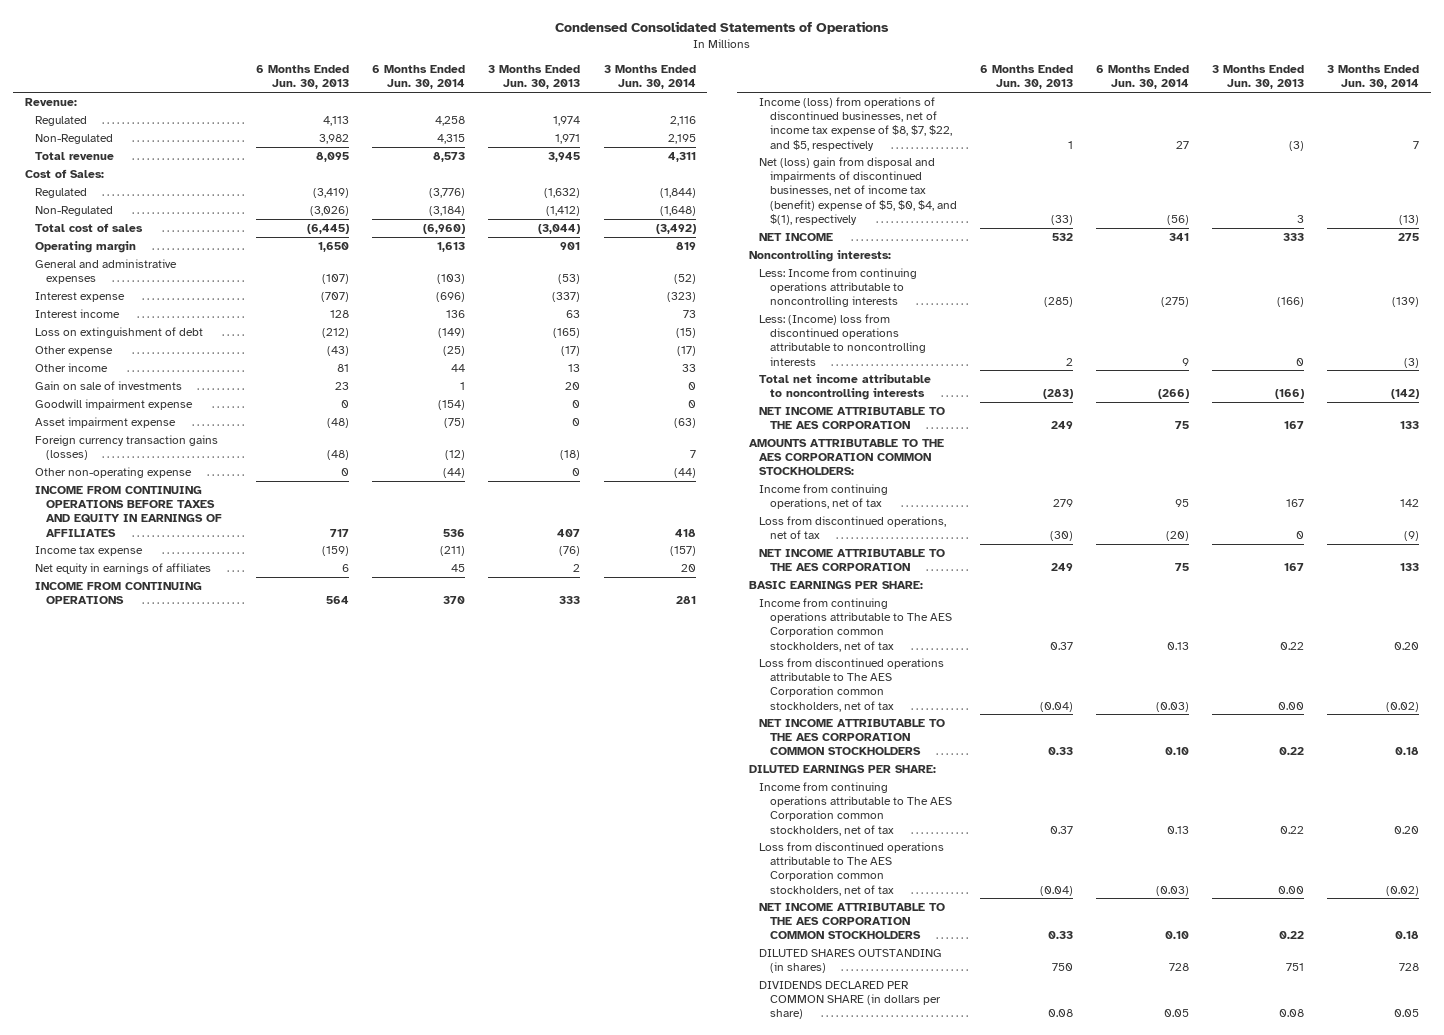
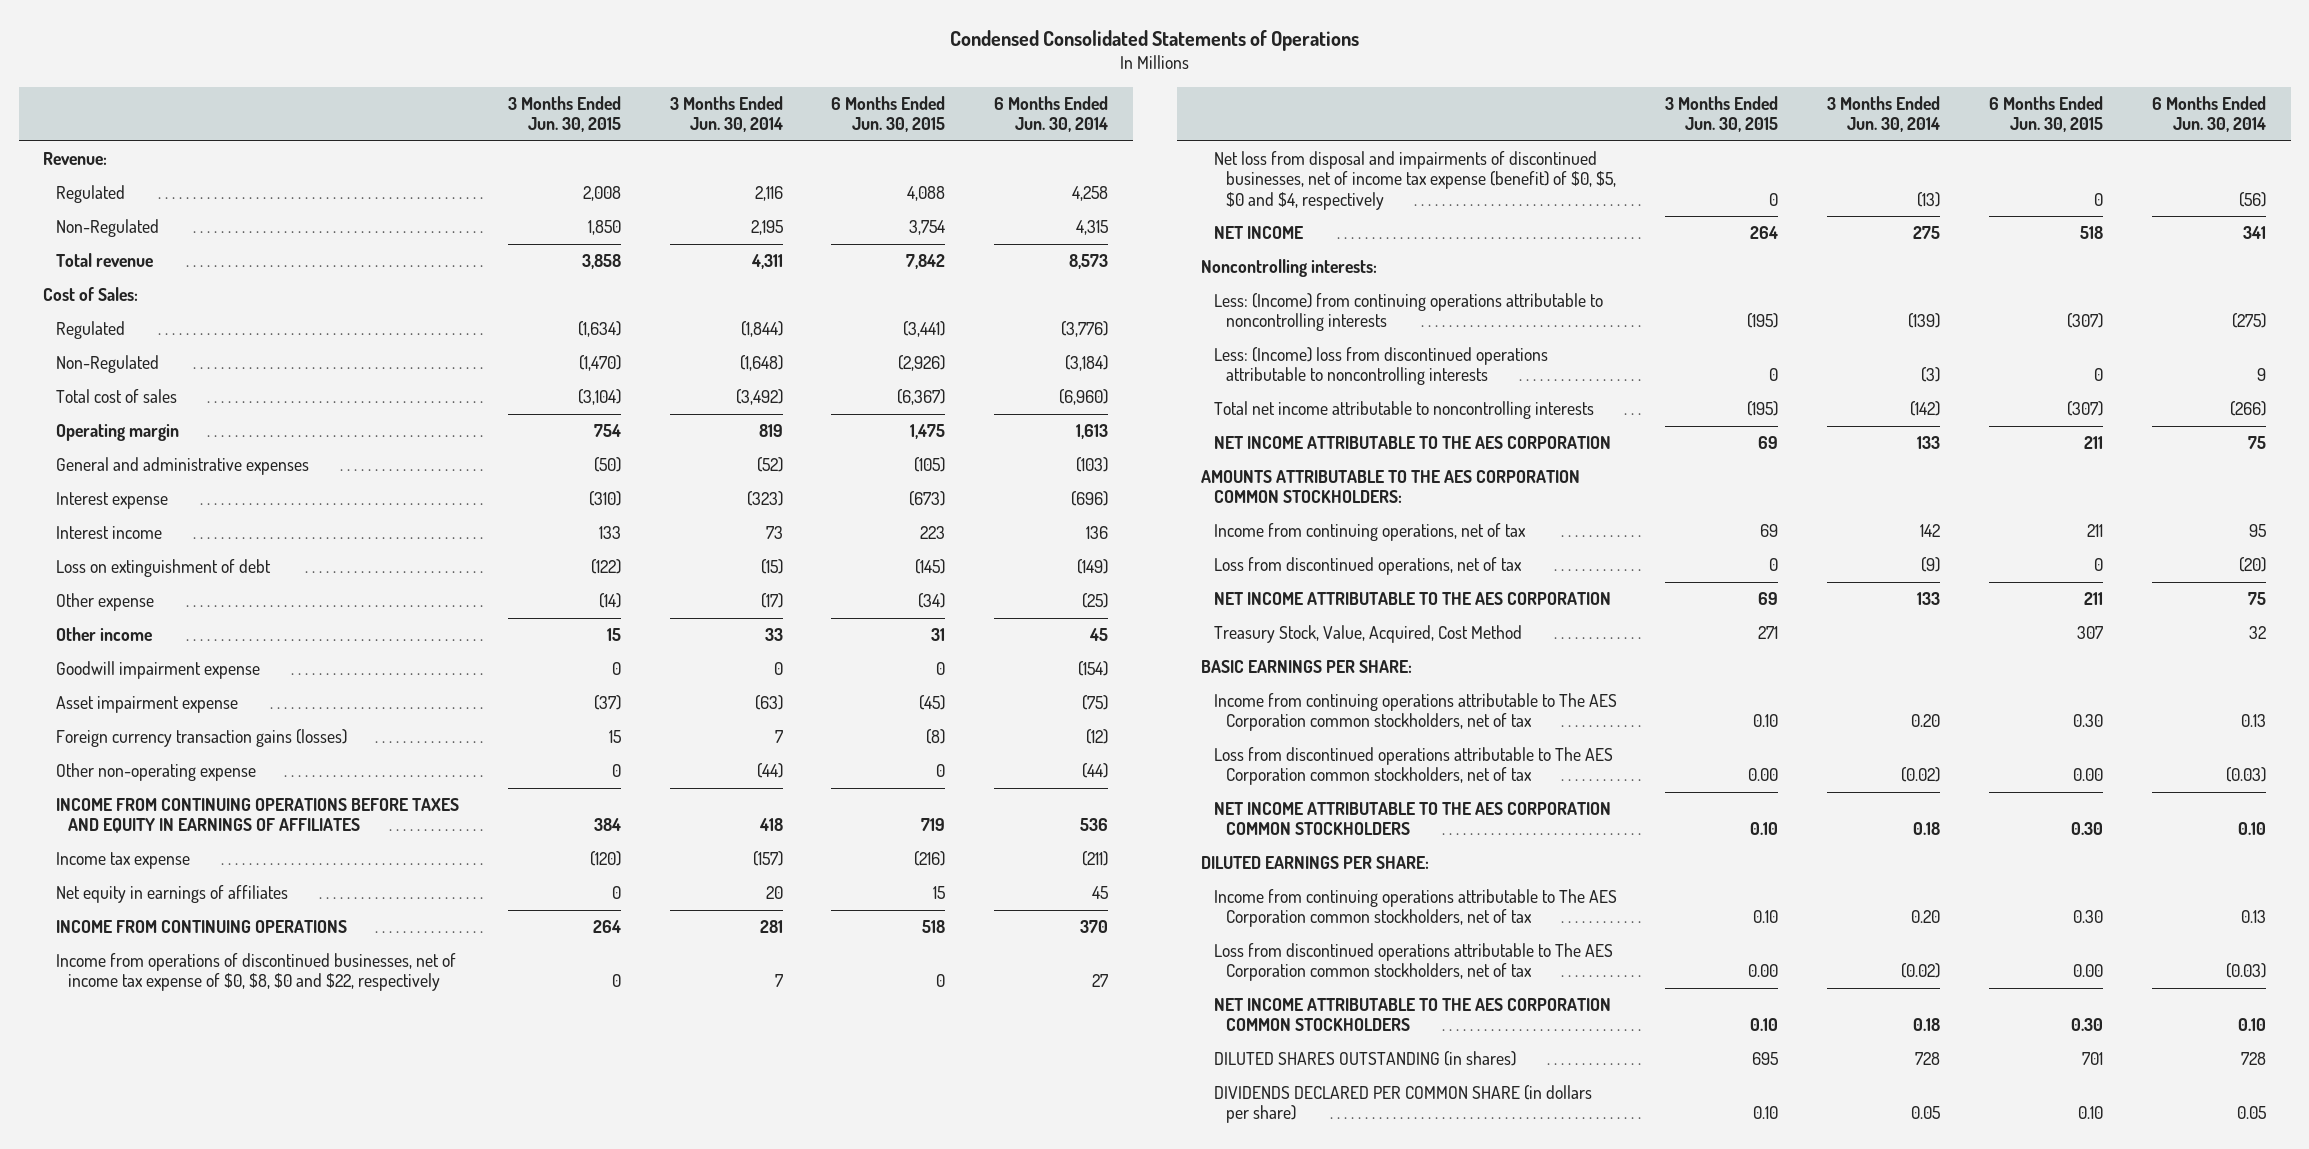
[256,65,350,90] 6 Months Ended Jun. 30, 2013 -> none
[488,65,581,90] 3 Months Ended Jun. 30, 2013 -> none
none -> [507,96,621,133] 3 Months Ended Jun. 30, 2015
none -> [831,96,946,133] 6 Months Ended Jun. 30, 2015
[35,381,183,391] Gain on sale of investments -> none
[451,364,466,373] 44 -> [1089,628,1109,642] 45
[759,97,952,151] Income (loss) from operations of discontinued businesses, net of income tax expense of $8, $7, $22, and $5, respectively -> [55,953,456,992] Income from operations of discontinued businesses, net of income tax expense of $0, $8, $0 and $22, respectively
[759,157,957,225] Net (loss) gain from disposal and impairments of discontinued businesses, net of income tax (benefit) expense of $5, $0, $4, and $(1), respectively -> [1213,151,1617,210] Net loss from disposal and impairments of discontinued businesses, net of income tax expense (benefit) of $0, $5, $0 and $4, respectively
[759,268,918,308] Less: Income from continuing operations attributable to noncontrolling interests -> [1213,293,1603,332] Less: (Income) from continuing operations attributable to noncontrolling interests
none -> [1213,625,1522,644] Treasury Stock, Value, Acquired, Cost Method

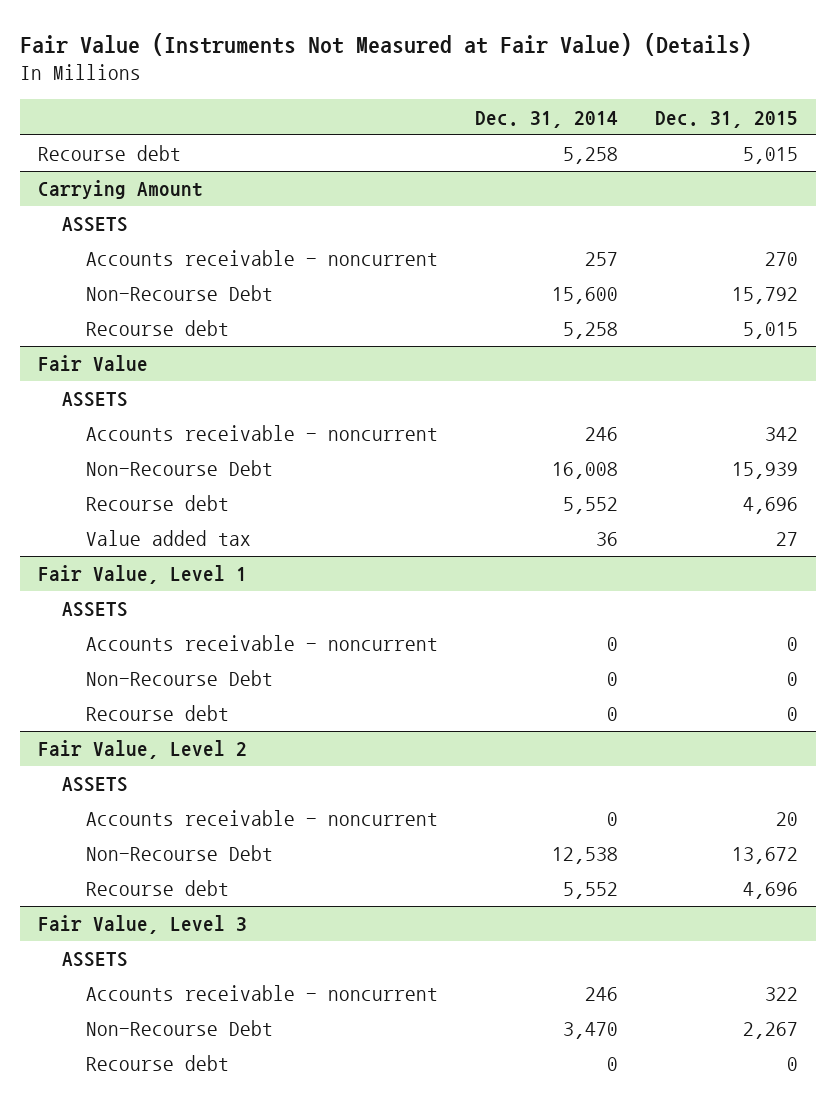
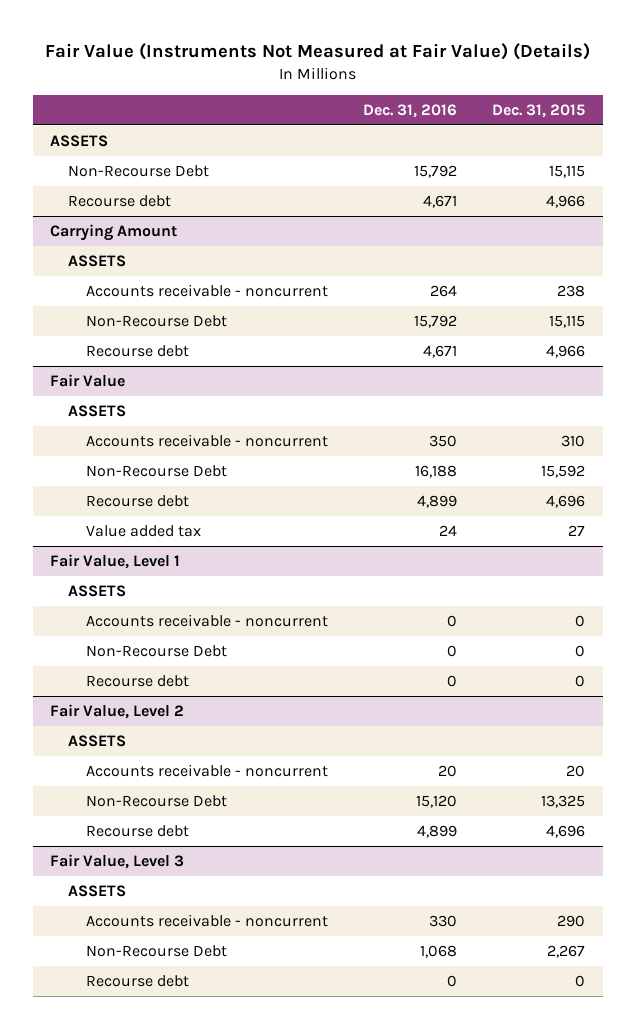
[475,110,619,128] Dec. 31, 2014 -> none
none -> [362,103,457,118] Dec. 31, 2016
none -> [50,134,109,147] ASSETS
none -> [67,164,209,177] Non-Recourse Debt
[742,147,798,165] 5,015 -> [546,194,586,208] 4,966
[764,252,798,267] 270 -> [557,284,586,297] 238
[731,287,798,305] 15,792 -> [549,314,586,328] 15,115
[742,322,798,340] 5,015 -> [546,344,586,358] 4,966
[764,427,798,442] 342 -> [561,434,586,447] 310
[731,462,798,480] 15,939 -> [541,464,586,478] 15,592
[731,847,798,865] 13,672 -> [541,794,586,808] 13,325
[764,987,798,1002] 322 -> [557,914,586,927] 290

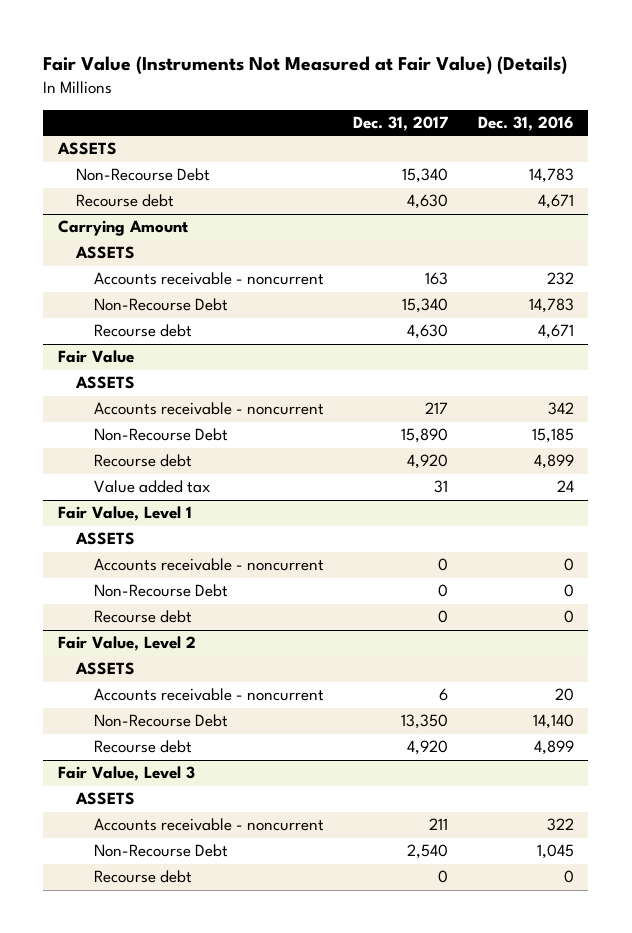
[492,103,586,118] Dec. 31, 2015 -> none
none -> [353,116,449,132] Dec. 31, 2017
[413,164,457,178] 15,792 -> [528,168,574,184] 14,783
[429,284,457,297] 264 -> [546,272,574,286] 232
[413,314,457,328] 15,792 -> [528,298,574,314] 14,783
[428,434,457,447] 350 -> [547,402,574,416] 342
[414,464,457,478] 16,188 -> [531,428,574,444] 15,185
[415,794,457,808] 15,120 -> [532,714,574,730] 14,140
[428,914,457,927] 330 -> [546,818,574,832] 322
[419,944,457,958] 1,068 -> [536,844,574,860] 1,045

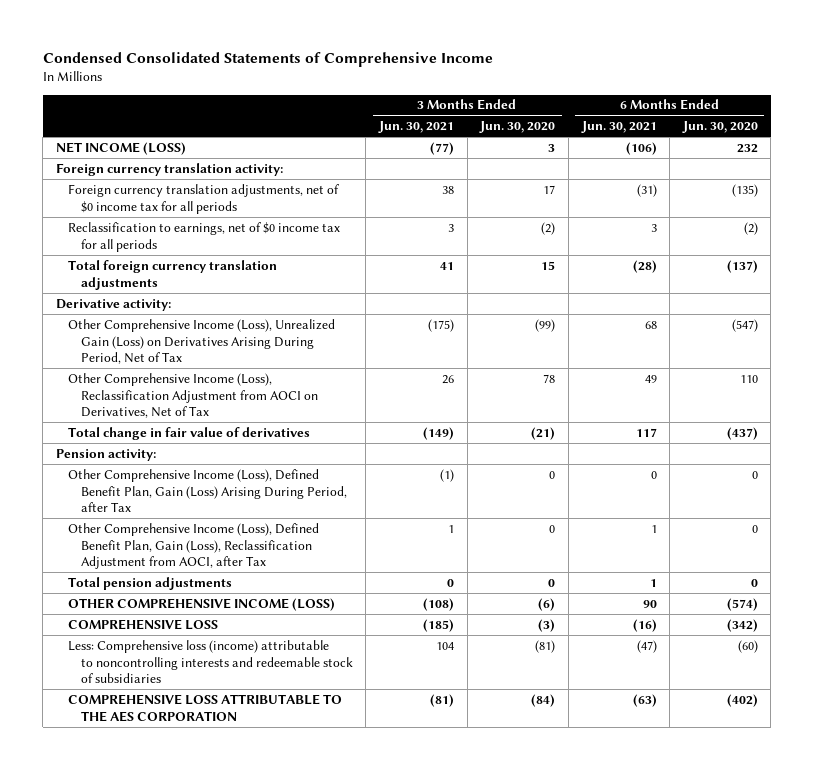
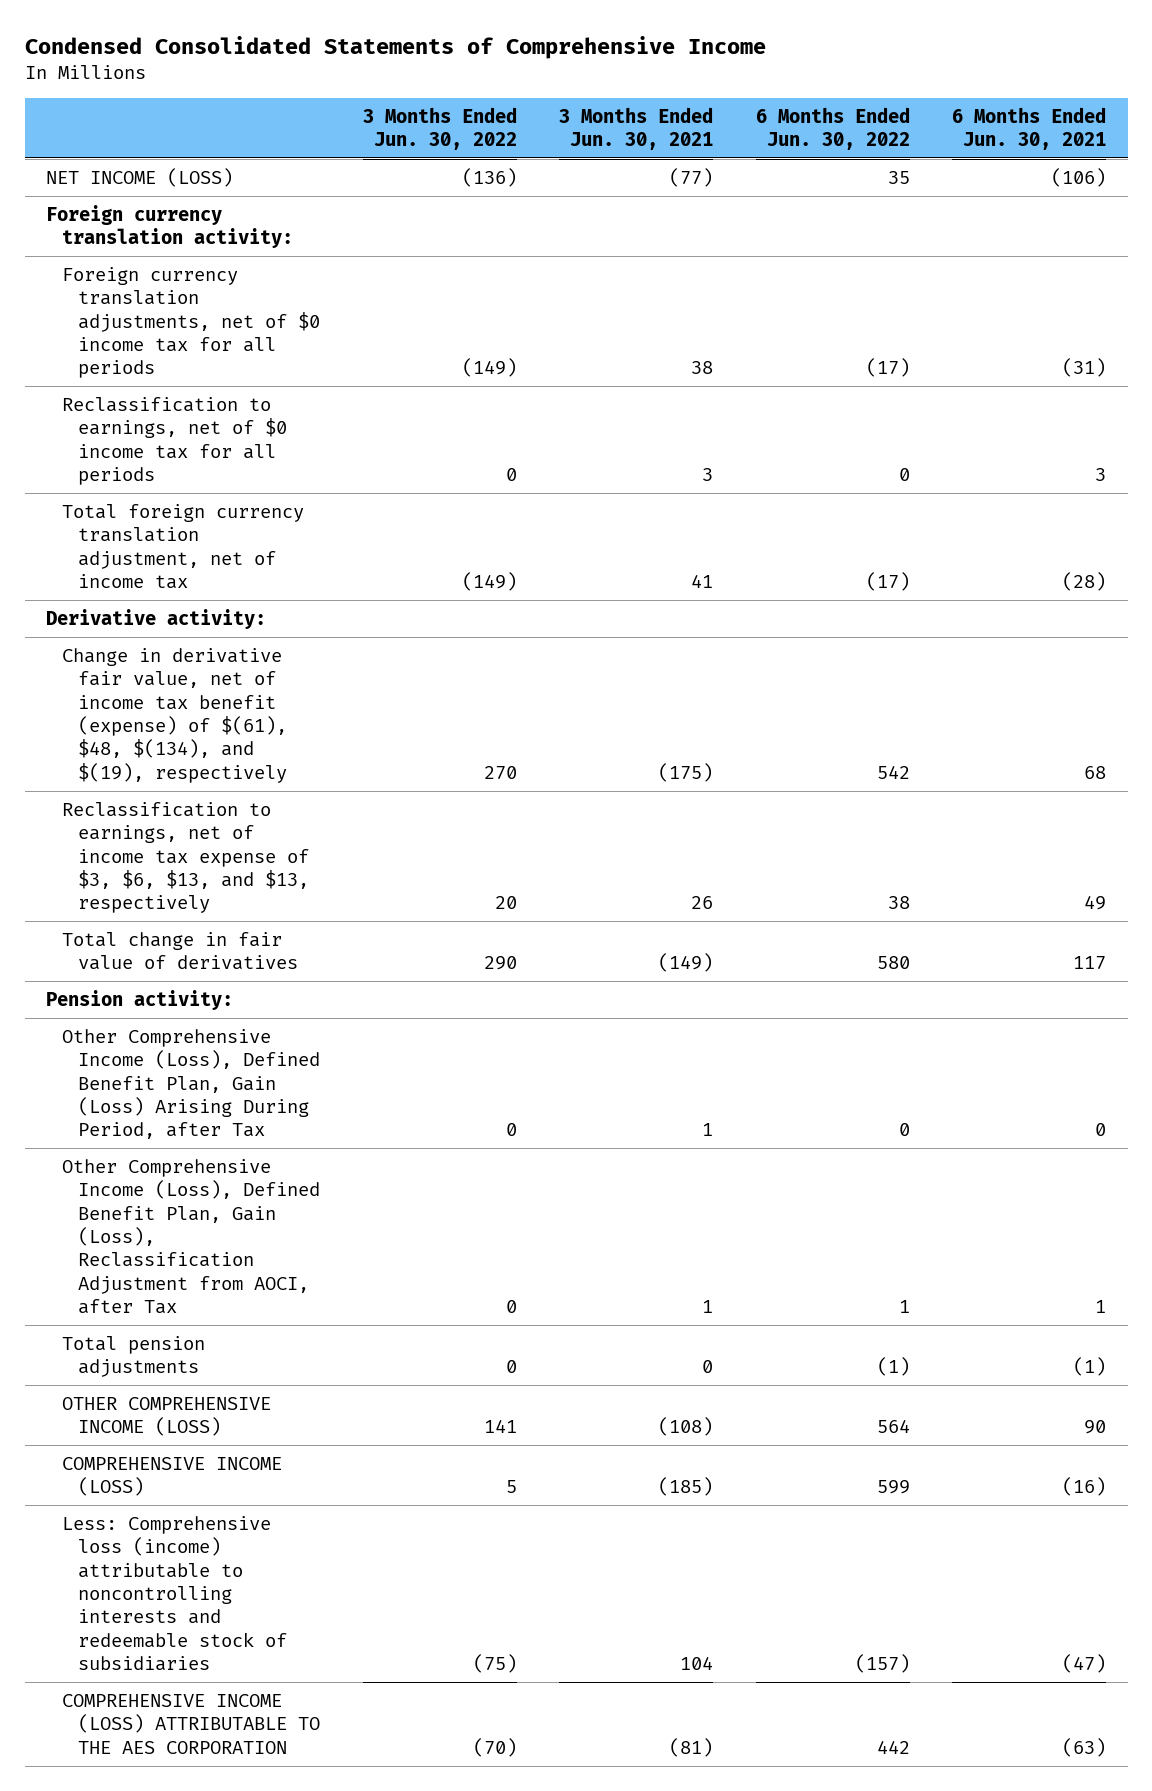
[479,121,556,134] Jun. 30, 2020 -> none
[681,121,758,134] Jun. 30, 2020 -> none
none -> [362,106,517,150] 3 Months Ended Jun. 30, 2022
none -> [755,106,910,150] 6 Months Ended Jun. 30, 2022
[68,259,278,290] Total foreign currency translation adjustments -> [62,504,305,590] Total foreign currency translation adjustment, net of income tax
[68,318,336,365] Other Comprehensive Income (Loss), Unrealized Gain (Loss) on Derivatives Arising During Period, Net of Tax -> [62,648,288,783] Change in derivative fair value, net of income tax benefit (expense) of $(61), $48, $(134), and $(19), respectively
[68,372,318,419] Other Comprehensive Income (Loss), Reclassification Adjustment from AOCI on Derivatives, Net of Tax -> [62,802,310,914] Reclassification to earnings, net of income tax expense of $3, $6, $13, and $13, respectively
[440,468,455,482] (1) -> [702,1123,714,1137] 1
[649,578,657,587] 1 -> [1073,1357,1107,1377] (1)
[68,618,219,630] COMPREHENSIVE LOSS -> [62,1457,283,1497] COMPREHENSIVE INCOME (LOSS)
[68,693,343,722] COMPREHENSIVE LOSS ATTRIBUTABLE TO THE AES CORPORATION -> [62,1694,321,1754] COMPREHENSIVE INCOME (LOSS) ATTRIBUTABLE TO THE AES CORPORATION

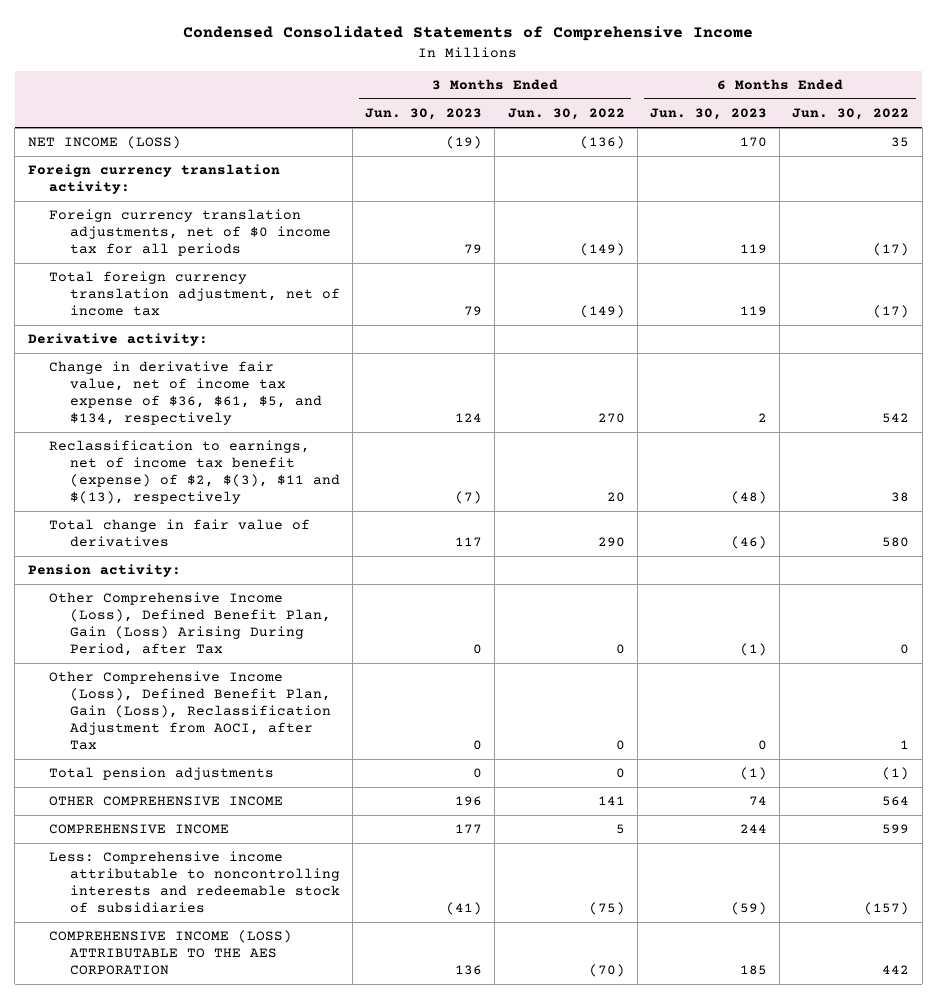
[559,106,714,150] 3 Months Ended Jun. 30, 2021 -> none
[952,106,1107,150] 6 Months Ended Jun. 30, 2021 -> none
none -> [365,108,483,121] Jun. 30, 2023
none -> [649,108,767,121] Jun. 30, 2023
[62,397,288,486] Reclassification to earnings, net of $0 income tax for all periods -> none
[62,648,288,783] Change in derivative fair value, net of income tax benefit (expense) of $(61), $48, $(134), and $(19), respectively -> [48,361,322,425] Change in derivative fair value, net of income tax expense of $36, $61, $5, and $134, respectively
[62,802,310,914] Reclassification to earnings, net of income tax expense of $3, $6, $13, and $13, respectively -> [48,440,340,504] Reclassification to earnings, net of income tax benefit (expense) of $2, $(3), $11 and $(13), respectively
[62,1397,272,1437] OTHER COMPREHENSIVE INCOME (LOSS) -> [48,796,283,807] OTHER COMPREHENSIVE INCOME
[62,1457,283,1497] COMPREHENSIVE INCOME (LOSS) -> [48,824,229,835] COMPREHENSIVE INCOME
[62,1516,288,1671] Less: Comprehensive loss (income) attributable to noncontrolling interests and redeemable stock of subsidiaries -> [48,851,340,913] Less: Comprehensive income attributable to noncontrolling interests and redeemable stock of subsidiaries

